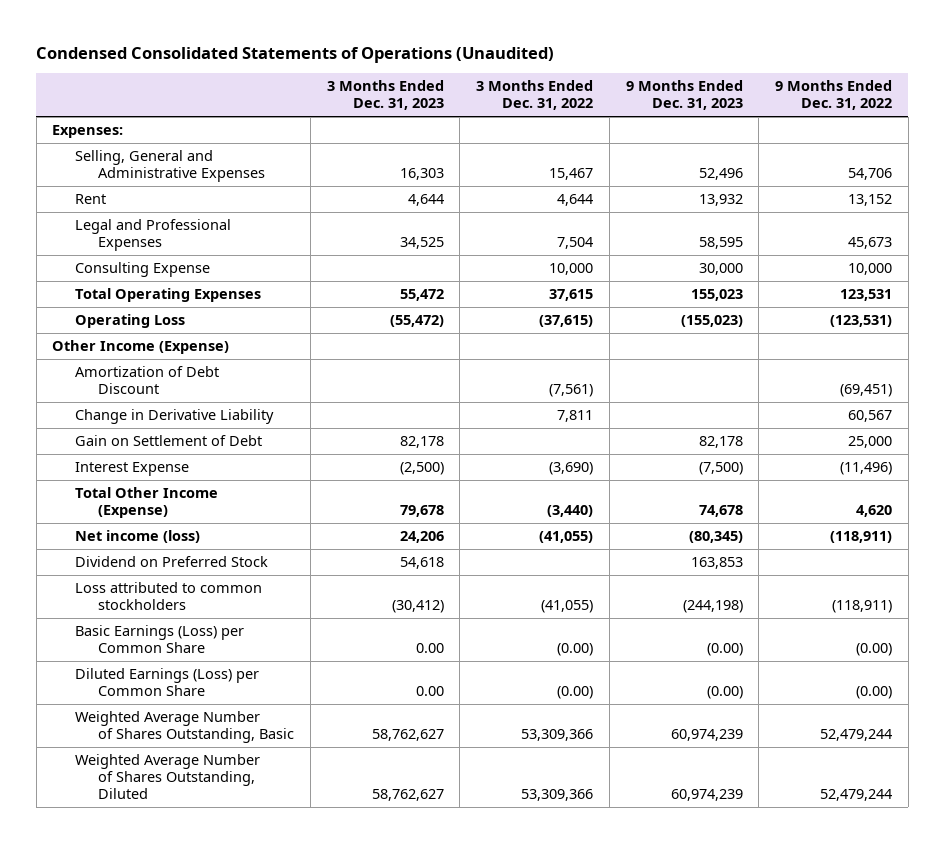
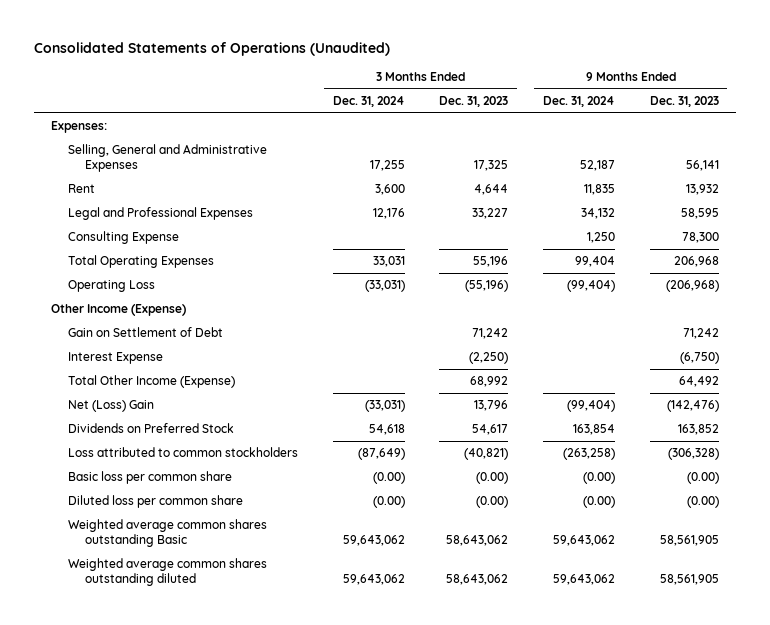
[36,46,555,63] Condensed Consolidated Statements of Operations (Unaudited) -> [34,41,391,56] Consolidated Statements of Operations (Unaudited)
[476,80,594,111] 3 Months Ended Dec. 31, 2022 -> none
[775,80,893,111] 9 Months Ended Dec. 31, 2022 -> none
none -> [332,96,405,108] Dec. 31, 2024
none -> [543,96,616,108] Dec. 31, 2024
[399,168,444,181] 16,303 -> [474,160,509,172] 17,325
[698,168,743,181] 52,496 -> [685,160,719,172] 56,141
[399,237,444,250] 34,525 -> [472,208,509,220] 33,227
[698,263,743,276] 30,000 -> [681,232,719,244] 78,300
[399,289,444,302] 55,472 -> [473,256,509,268] 55,196
[690,289,743,302] 155,023 -> [673,256,719,268] 206,968
[389,315,444,328] (55,472) -> [465,280,509,293] (55,196)
[680,315,743,328] (155,023) -> [665,280,719,293] (206,968)
[75,366,220,395] Amortization of Debt Discount -> none
[75,409,275,425] Change in Derivative Liability -> none
[399,436,444,449] 82,178 -> [472,328,509,340] 71,242
[698,436,743,449] 82,178 -> [682,328,719,340] 71,242
[399,462,444,476] (2,500) -> [469,352,509,365] (2,250)
[698,462,743,476] (7,500) -> [679,352,719,365] (6,750)
[399,505,444,518] 79,678 -> [470,376,509,388] 68,992
[698,505,743,518] 74,678 -> [678,376,719,388] 64,492
[75,530,201,544] Net income (loss) -> [68,400,155,413] Net (Loss) Gain
[399,531,444,544] 24,206 -> [474,400,509,412] 13,796
[688,531,743,544] (80,345) -> [666,400,719,413] (142,476)
[75,556,269,568] Dividend on Preferred Stock -> [68,423,235,434] Dividends on Preferred Stock
[399,557,444,570] 54,618 -> [472,424,509,436] 54,617
[690,557,743,570] 163,853 -> [677,424,719,436] 163,852
[391,600,444,614] (30,412) -> [464,448,509,461] (40,821)
[682,600,743,614] (244,198) -> [667,448,719,461] (306,328)
[75,625,245,654] Basic Earnings (Loss) per Common Share -> [68,471,233,485] Basic loss per common share
[415,643,444,654] 0.00 -> [476,472,509,485] (0.00)
[75,668,260,697] Diluted Earnings (Loss) per Common Share -> [68,495,244,509] Diluted loss per common share
[415,686,444,697] 0.00 -> [476,496,509,509] (0.00)
[75,711,295,744] Weighted Average Number of Shares Outstanding, Basic -> [68,519,268,548] Weighted average common shares outstanding Basic
[371,729,444,742] 58,762,627 -> [446,535,509,547] 58,643,062
[670,729,743,742] 60,974,239 -> [659,535,719,547] 58,561,905
[75,754,261,800] Weighted Average Number of Shares Outstanding, Diluted -> [68,558,268,587] Weighted average common shares outstanding diluted
[371,789,444,802] 58,762,627 -> [446,574,509,586] 58,643,062
[670,789,743,802] 60,974,239 -> [659,574,719,586] 58,561,905

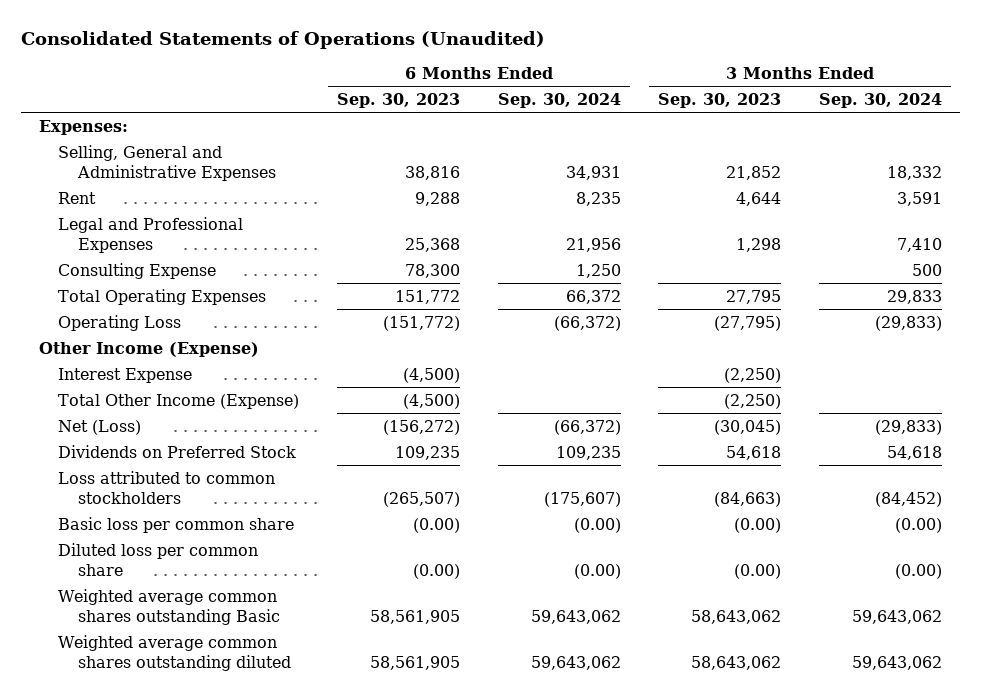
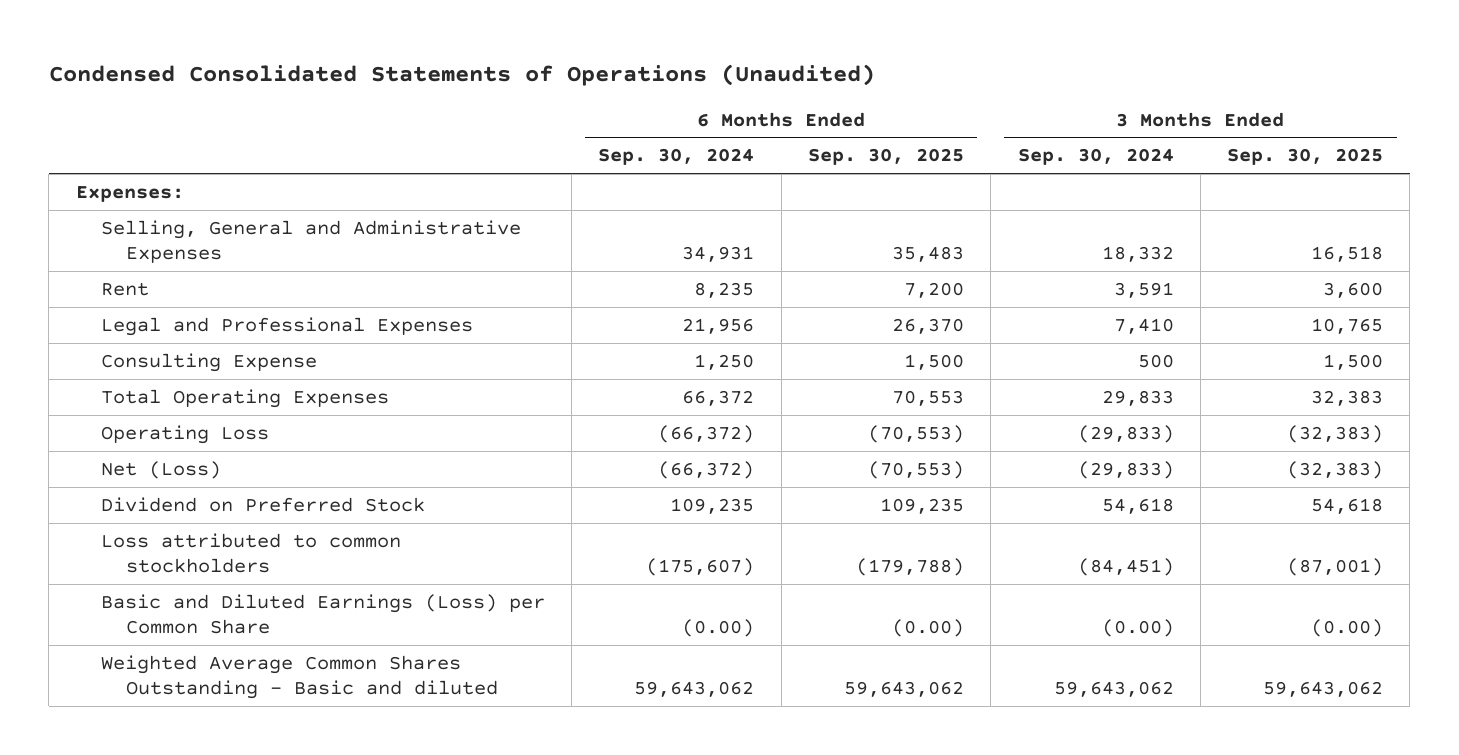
[20,30,545,49] Consolidated Statements of Operations (Unaudited) -> [48,63,875,86] Condensed Consolidated Statements of Operations (Unaudited)
[337,93,461,109] Sep. 30, 2023 -> none
[658,93,782,109] Sep. 30, 2023 -> none
none -> [808,148,965,166] Sep. 30, 2025
none -> [1227,148,1384,166] Sep. 30, 2025
[39,341,260,357] Other Income (Expense) -> none
[58,367,193,383] Interest Expense -> none
[58,393,300,409] Total Other Income (Expense) -> none
[58,516,295,533] Basic loss per common share -> none
[58,634,291,672] Weighted average common shares outstanding diluted -> none
[58,444,297,458] Dividends on Preferred Stock -> [100,497,425,513] Dividend on Preferred Stock
[874,492,942,508] (84,452) -> [1077,558,1174,577] (84,451)
[58,542,259,577] Diluted loss per common share -> [100,594,545,635] Basic and Diluted Earnings (Loss) per Common Share
[58,588,280,626] Weighted average common shares outstanding Basic -> [100,655,499,700] Weighted Average Common Shares Outstanding - Basic and diluted

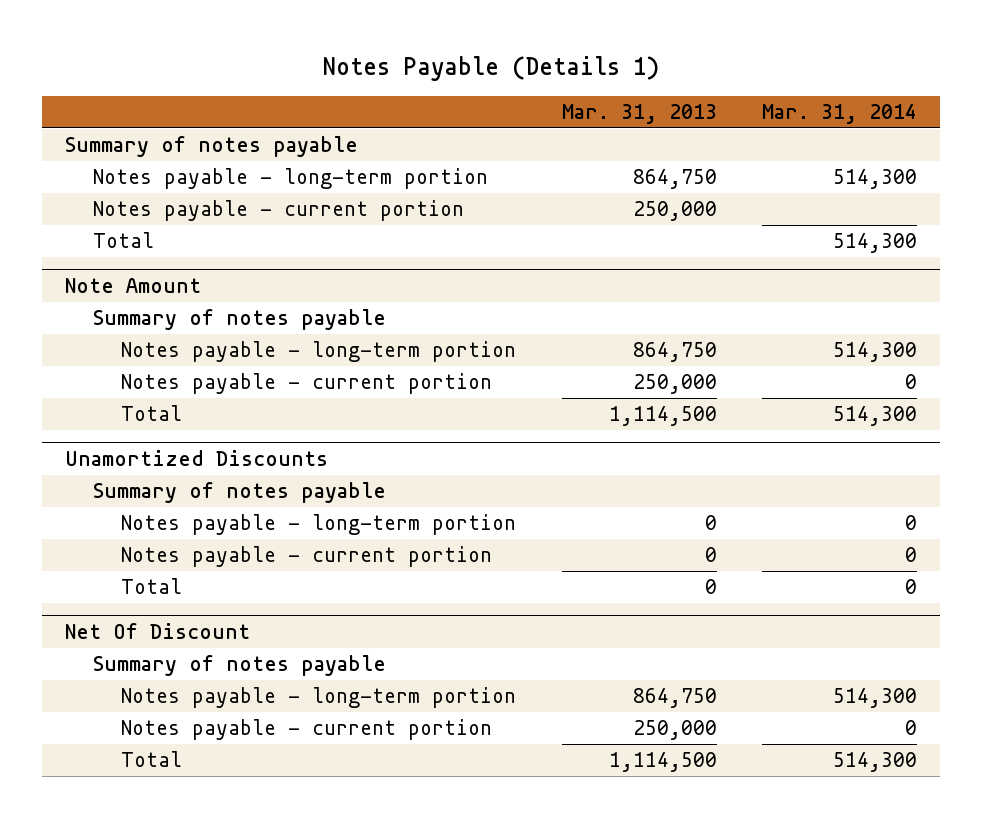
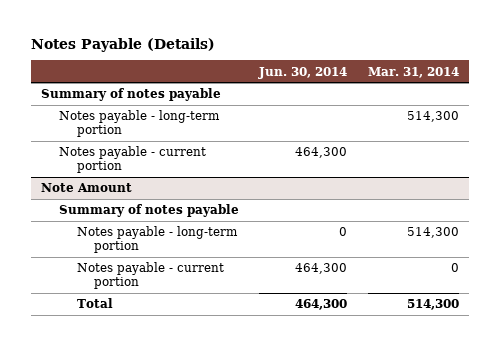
[323,55,660,81] Notes Payable (Details 1) -> [30,37,215,52] Notes Payable (Details)
[561,104,717,125] Mar. 31, 2013 -> none
none -> [258,66,348,79] Jun. 30, 2014
[93,232,155,249] Total -> none
[64,449,328,466] Unamortized Discounts -> none
[93,482,387,504] Summary of notes payable -> none
[121,514,517,536] Notes payable - long-term portion -> none
[121,546,493,568] Notes payable - current portion -> none
[121,578,183,595] Total -> none
[64,622,250,639] Net Of Discount -> none
[93,655,387,677] Summary of notes payable -> none
[121,687,517,709] Notes payable - long-term portion -> none
[121,719,493,741] Notes payable - current portion -> none
[121,751,183,768] Total -> none

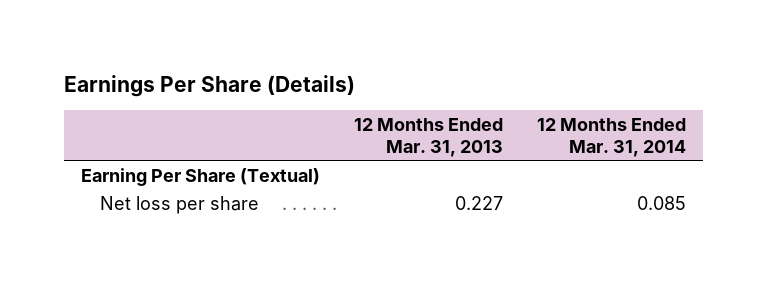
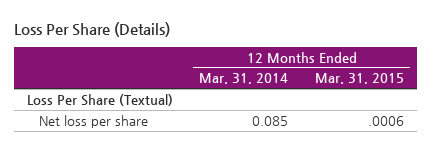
[63,74,355,97] Earnings Per Share (Details) -> [14,22,171,38] Loss Per Share (Details)
[353,117,503,157] 12 Months Ended Mar. 31, 2013 -> none
none -> [314,73,404,85] Mar. 31, 2015
[80,167,320,186] Earning Per Share (Textual) -> [27,93,174,106] Loss Per Share (Textual)

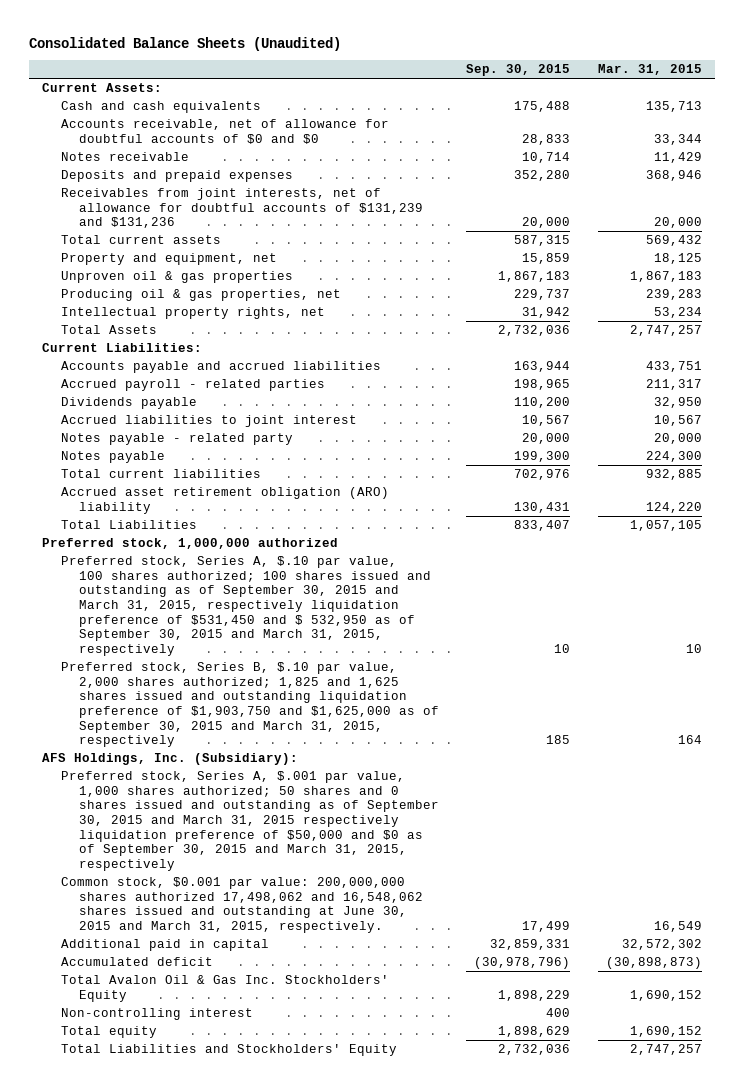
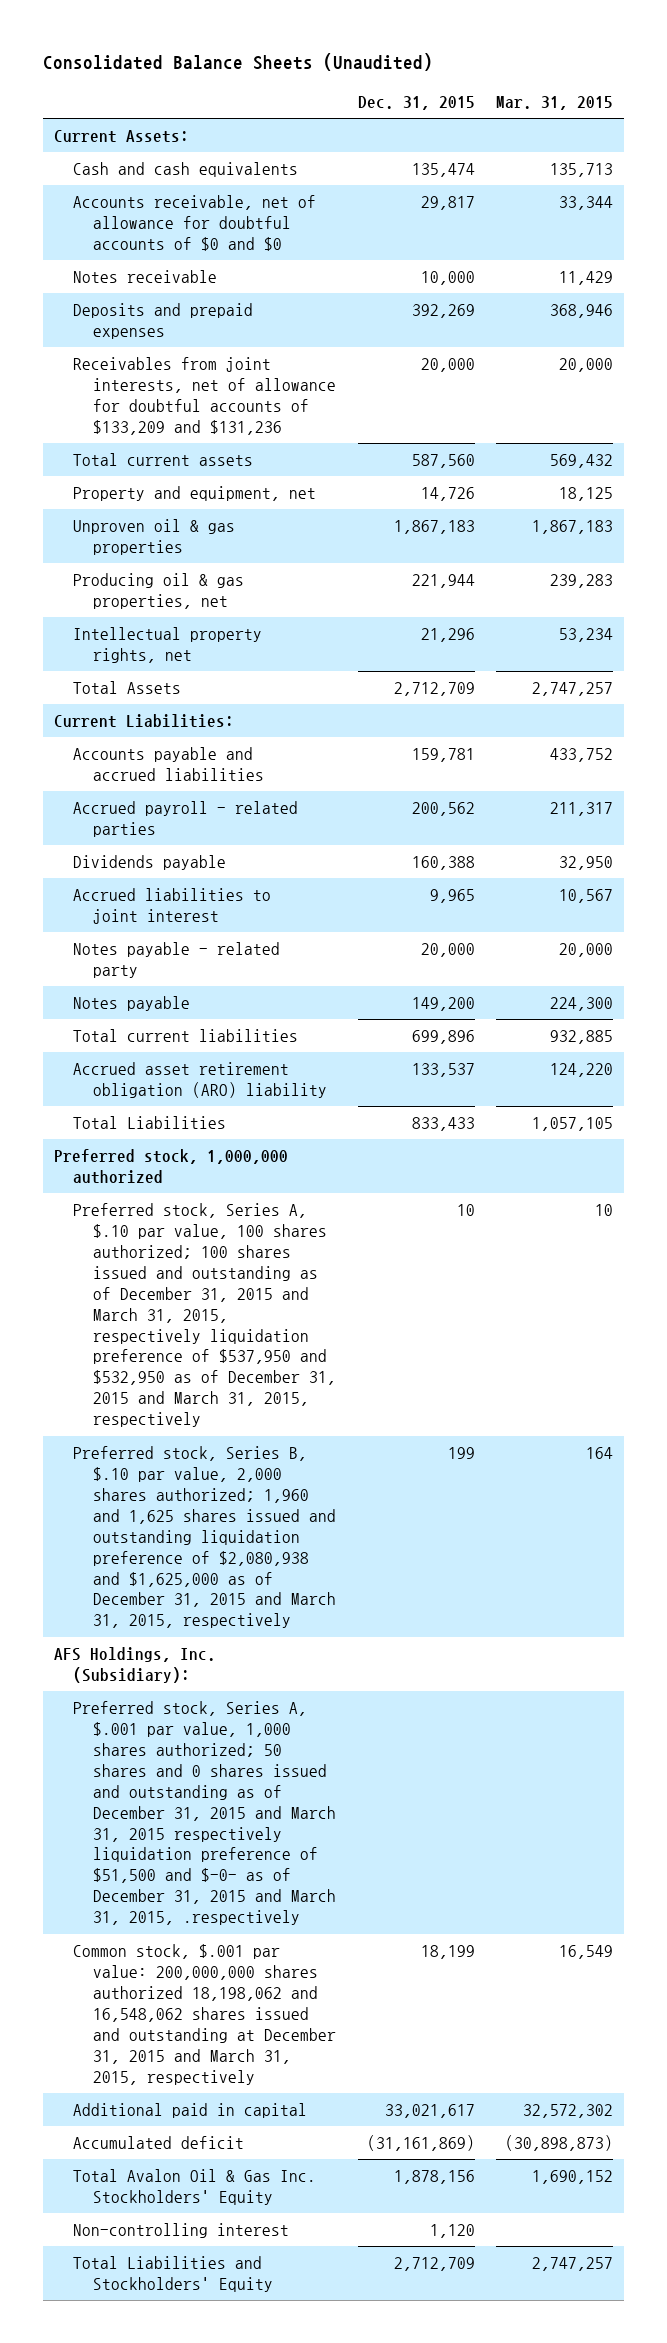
[466,64,571,77] Sep. 30, 2015 -> none
none -> [357,95,475,110] Dec. 31, 2015
[60,188,424,229] Receivables from joint interests, net of allowance for doubtful accounts of $131,239 and $131,236 -> [73,356,337,435] Receivables from joint interests, net of allowance for doubtful accounts of $133,209 and $131,236
[645,361,702,373] 433,751 -> [550,747,614,762] 433,752
[60,556,432,656] Preferred stock, Series A, $.10 par value, 100 shares authorized; 100 shares issued and outstanding as of September 30, 2015 and March 31, 2015, respectively liquidation preference of $531,450 and $ 532,950 as of September 30, 2015 and March 31, 2015, respectively -> [73,1202,337,1428] Preferred stock, Series A, $.10 par value, 100 shares authorized; 100 shares issued and outstanding as of December 31, 2015 and March 31, 2015, respectively liquidation preference of $537,950 and $532,950 as of December 31, 2015 and March 31, 2015, respectively
[60,662,440,748] Preferred stock, Series B, $.10 par value, 2,000 shares authorized; 1,825 and 1,625 shares issued and outstanding liquidation preference of $1,903,750 and $1,625,000 as of September 30, 2015 and March 31, 2015, respectively -> [73,1445,337,1629] Preferred stock, Series B, $.10 par value, 2,000 shares authorized; 1,960 and 1,625 shares issued and outstanding liquidation preference of $2,080,938 and $1,625,000 as of December 31, 2015 and March 31, 2015, respectively
[60,771,440,871] Preferred stock, Series A, $.001 par value, 1,000 shares authorized; 50 shares and 0 shares issued and outstanding as of September 30, 2015 and March 31, 2015 respectively liquidation preference of $50,000 and $0 as of September 30, 2015 and March 31, 2015, respectively -> [73,1700,337,1926] Preferred stock, Series A, $.001 par value, 1,000 shares authorized; 50 shares and 0 shares issued and outstanding as of December 31, 2015 and March 31, 2015 respectively liquidation preference of $51,500 and $-0- as of December 31, 2015 and March 31, 2015, .respectively
[60,877,424,933] Common stock, $0.001 par value: 200,000,000 shares authorized 17,498,062 and 16,548,062 shares issued and outstanding at June 30, 2015 and March 31, 2015, respectively. -> [73,1943,337,2085] Common stock, $.001 par value: 200,000,000 shares authorized 18,198,062 and 16,548,062 shares issued and outstanding at December 31, 2015 and March 31, 2015, respectively
[60,1026,157,1039] Total equity -> none

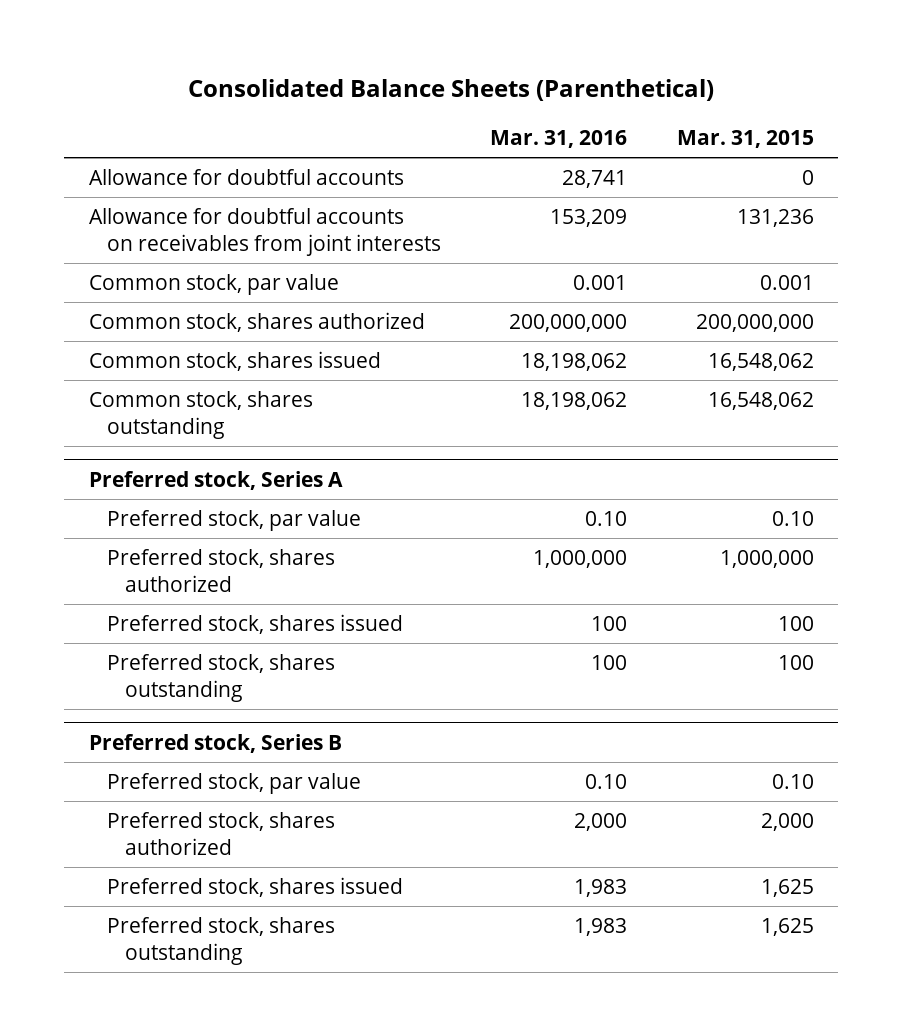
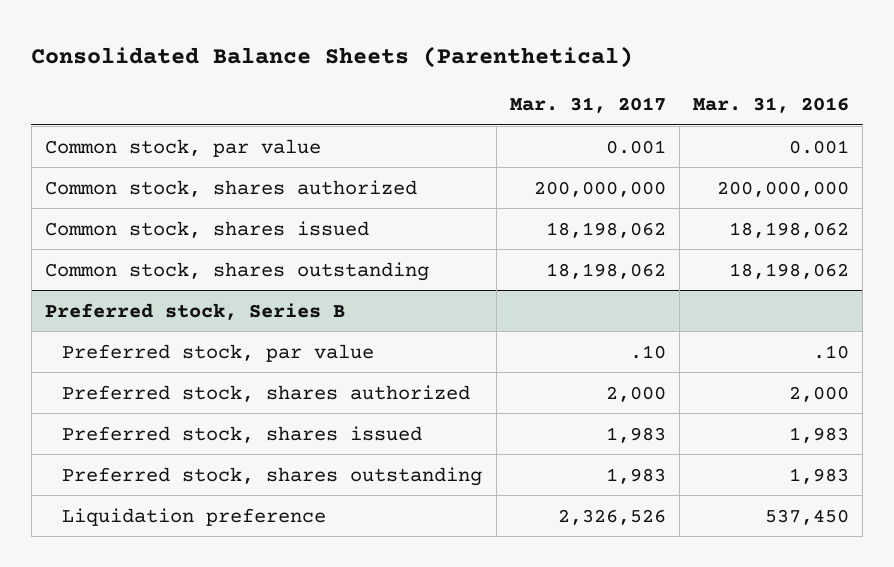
[676,130,814,149] Mar. 31, 2015 -> none
none -> [509,96,666,113] Mar. 31, 2017
[88,169,404,186] Allowance for doubtful accounts -> none
[88,208,441,257] Allowance for doubtful accounts on receivables from joint interests -> none
[88,470,343,490] Preferred stock, Series A -> none
[106,510,361,532] Preferred stock, par value -> none
[106,549,335,593] Preferred stock, shares authorized -> none
[106,614,403,635] Preferred stock, shares issued -> none
[106,654,335,703] Preferred stock, shares outstanding -> none
[585,774,628,790] 0.10 -> [813,344,850,359] .10
none -> [62,507,327,526] Liquidation preference

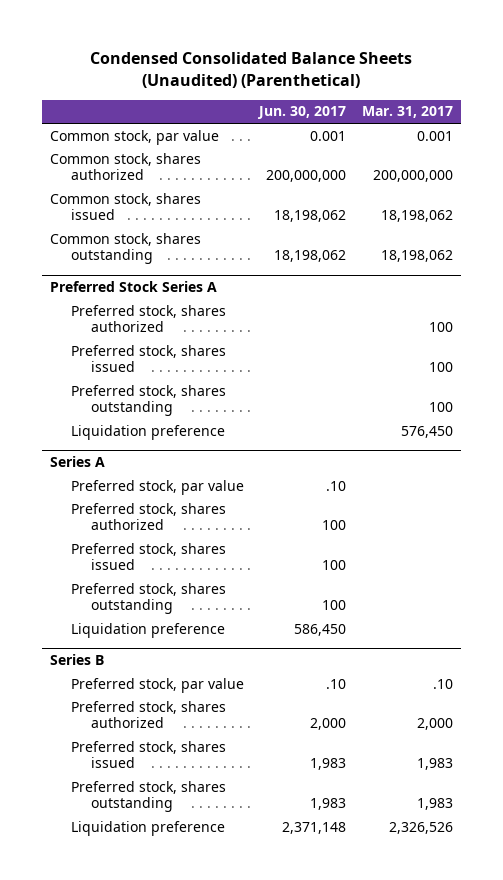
[31,45,634,68] Consolidated Balance Sheets (Parenthetical) -> [90,52,413,88] Condensed Consolidated Balance Sheets (Unaudited) (Parenthetical)
[693,96,850,113] Mar. 31, 2016 -> none
none -> [257,106,347,120] Jun. 30, 2017
none -> [50,281,218,293] Preferred Stock Series A
none -> [70,304,226,333] Preferred stock, shares authorized
none -> [70,344,226,373] Preferred stock, shares issued
none -> [70,384,226,417] Preferred stock, shares outstanding
none -> [70,424,225,440] Liquidation preference
none -> [50,456,106,468] Series A
none -> [70,479,244,495] Preferred stock, par value
none -> [70,502,226,531] Preferred stock, shares authorized
none -> [70,542,226,571] Preferred stock, shares issued
none -> [70,582,226,615] Preferred stock, shares outstanding
none -> [70,622,225,638] Liquidation preference
[44,302,345,320] Preferred stock, Series B -> [50,654,105,666] Series B

